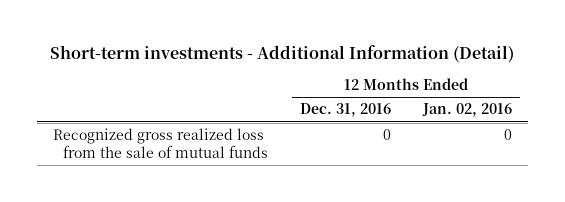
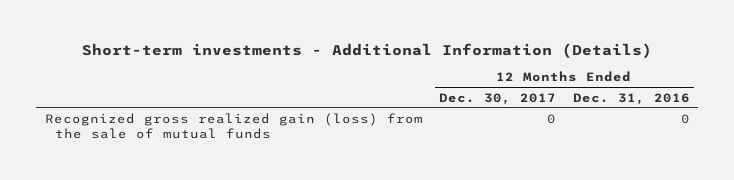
[50,44,515,63] Short-term investments - Additional Information (Detail) -> [82,43,653,60] Short-term investments - Additional Information (Details)
[422,103,513,118] Jan. 02, 2016 -> none
none -> [439,92,557,105] Dec. 30, 2017
[52,128,269,159] Recognized gross realized loss from the sale of mutual funds -> [44,113,423,140] Recognized gross realized gain (loss) from the sale of mutual funds

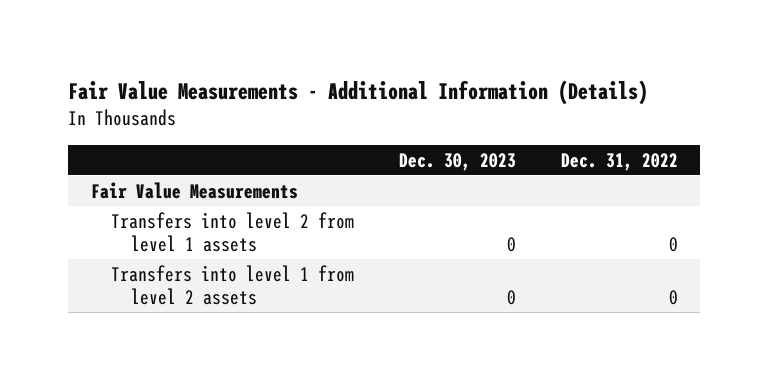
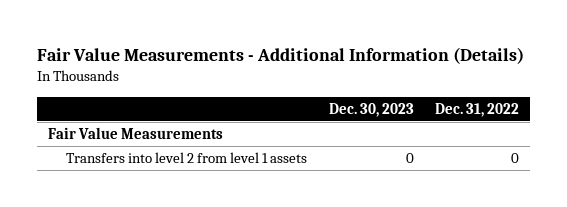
[110,264,354,305] Transfers into level 1 from level 2 assets -> none

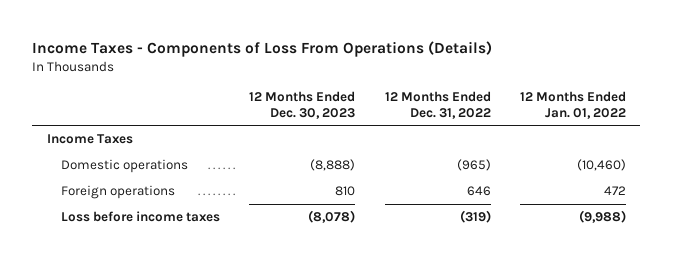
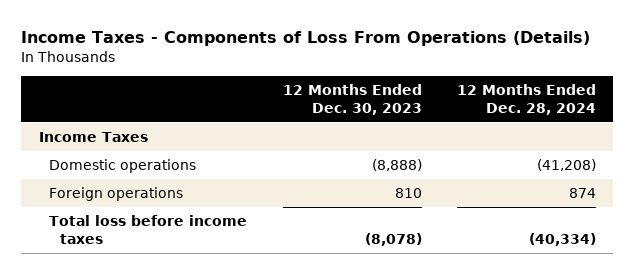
[384,91,491,119] 12 Months Ended Dec. 31, 2022 -> none
[519,91,626,119] 12 Months Ended Jan. 01, 2022 -> none
none -> [456,84,596,115] 12 Months Ended Dec. 28, 2024
[61,211,221,223] Loss before income taxes -> [49,215,248,244] Total loss before income taxes

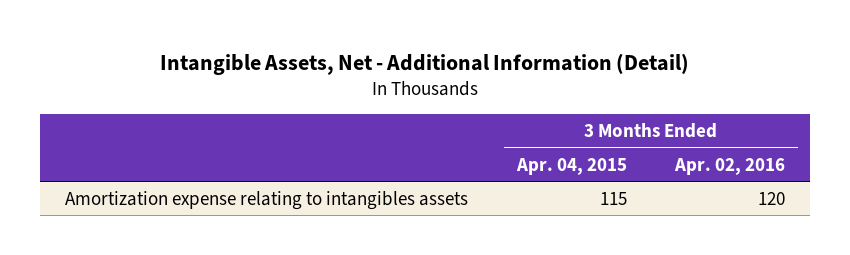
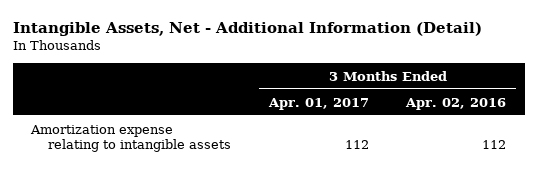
[515,157,627,175] Apr. 04, 2015 -> none
none -> [267,97,369,110] Apr. 01, 2017
[64,190,468,210] Amortization expense relating to intangibles assets -> [30,124,232,153] Amortization expense relating to intangible assets
[758,191,786,205] 120 -> [482,140,507,150] 112

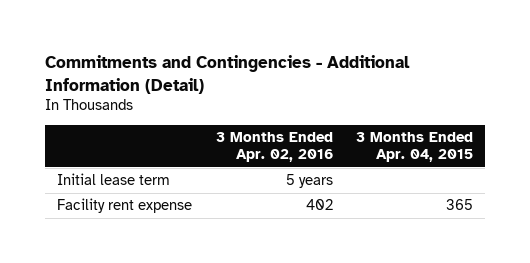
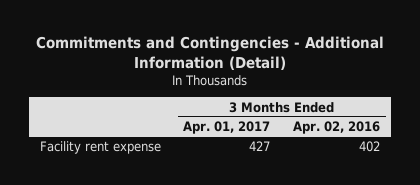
[356,132,474,163] 3 Months Ended Apr. 04, 2015 -> none
none -> [183,121,271,135] Apr. 01, 2017
[57,173,171,186] Initial lease term -> none

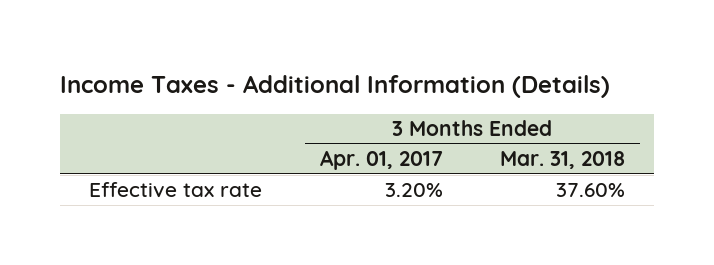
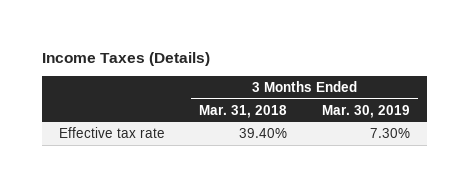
[60,74,611,98] Income Taxes - Additional Information (Details) -> [41,51,210,66] Income Taxes (Details)
[319,150,443,171] Apr. 01, 2017 -> none
none -> [321,104,410,118] Mar. 30, 2019
[556,183,626,198] 37.60% -> [239,127,288,138] 39.40%

